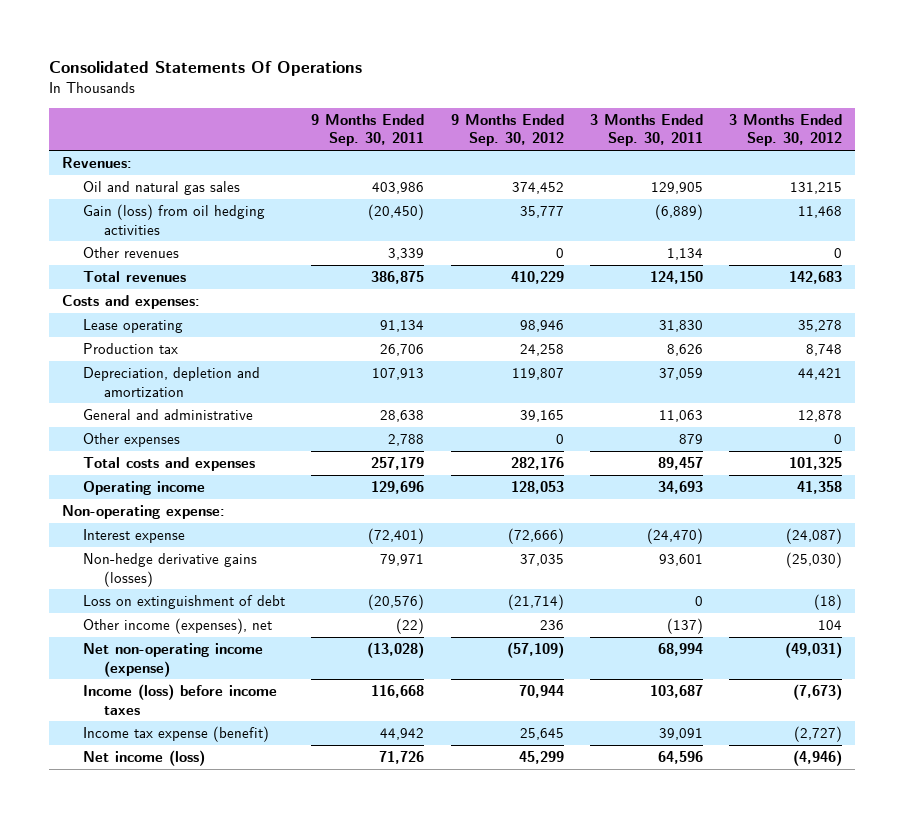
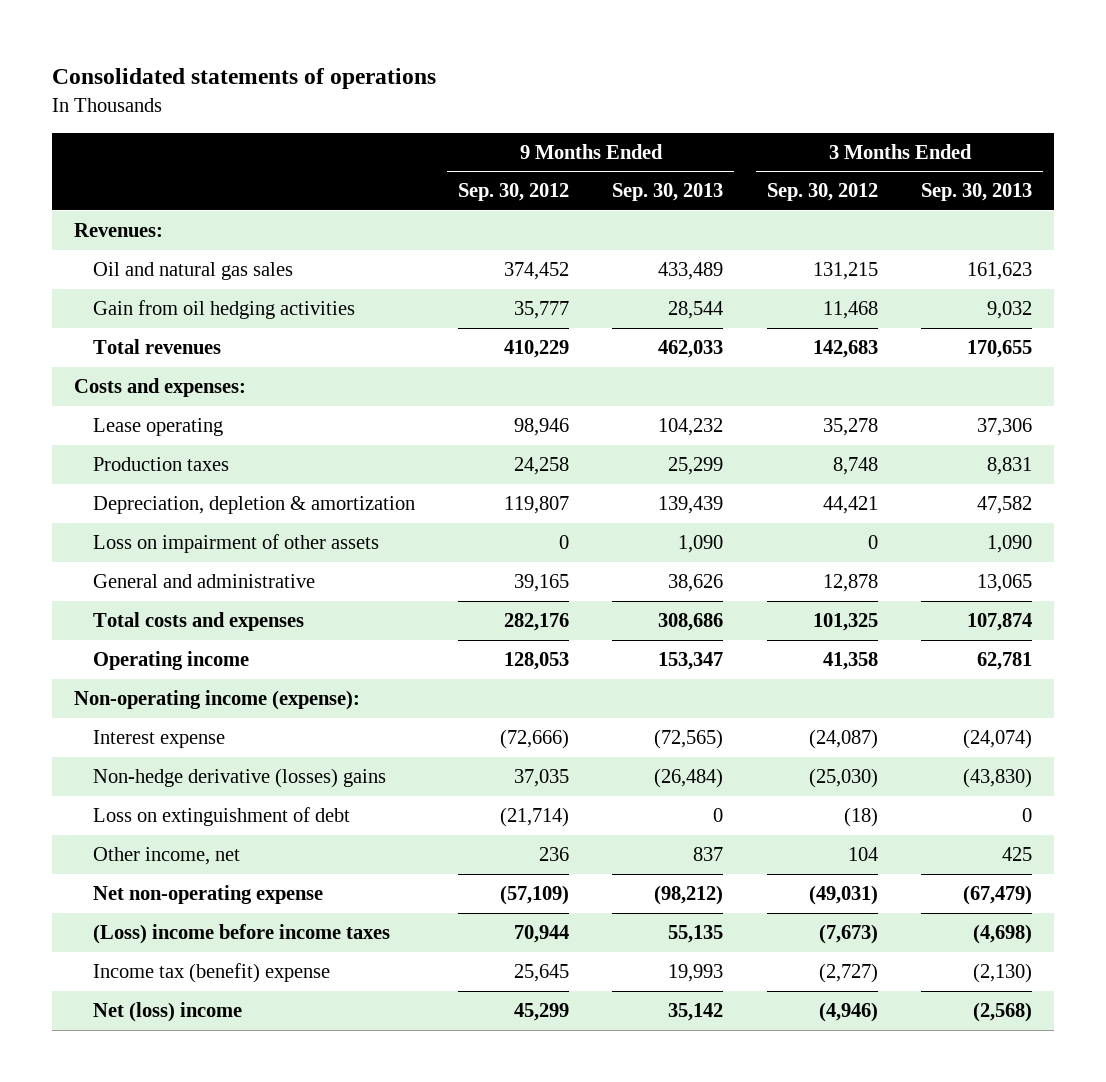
[49,60,363,76] Consolidated Statements Of Operations -> [52,68,437,90] Consolidated statements of operations
[311,114,425,147] 9 Months Ended Sep. 30, 2011 -> none
[589,114,703,147] 3 Months Ended Sep. 30, 2011 -> none
none -> [612,183,724,202] Sep. 30, 2013
none -> [921,183,1033,202] Sep. 30, 2013
[82,247,179,259] Other revenues -> none
[82,204,265,235] Gain (loss) from oil hedging activities -> [92,299,355,319] Gain from oil hedging activities
[82,343,178,355] Production tax -> [92,456,229,471] Production taxes
[82,367,260,397] Depreciation, depletion and amortization -> [92,495,415,514] Depreciation, depletion & amortization
none -> [92,533,379,553] Loss on impairment of other assets
[82,433,180,448] Other expenses -> none
[62,505,226,520] Non-operating expense: -> [73,689,360,710] Non-operating income (expense):
[82,553,257,587] Non-hedge derivative gains (losses) -> [92,767,386,788] Non-hedge derivative (losses) gains
[82,618,272,635] Other income (expenses), net -> [92,846,240,865] Other income, net
[82,643,263,677] Net non-operating income (expense) -> [92,884,323,904] Net non-operating expense
[82,684,277,715] Income (loss) before income taxes -> [92,923,390,944] (Loss) income before income taxes
[82,726,269,743] Income tax expense (benefit) -> [92,962,330,983] Income tax (benefit) expense
[82,750,205,767] Net income (loss) -> [92,1001,242,1022] Net (loss) income

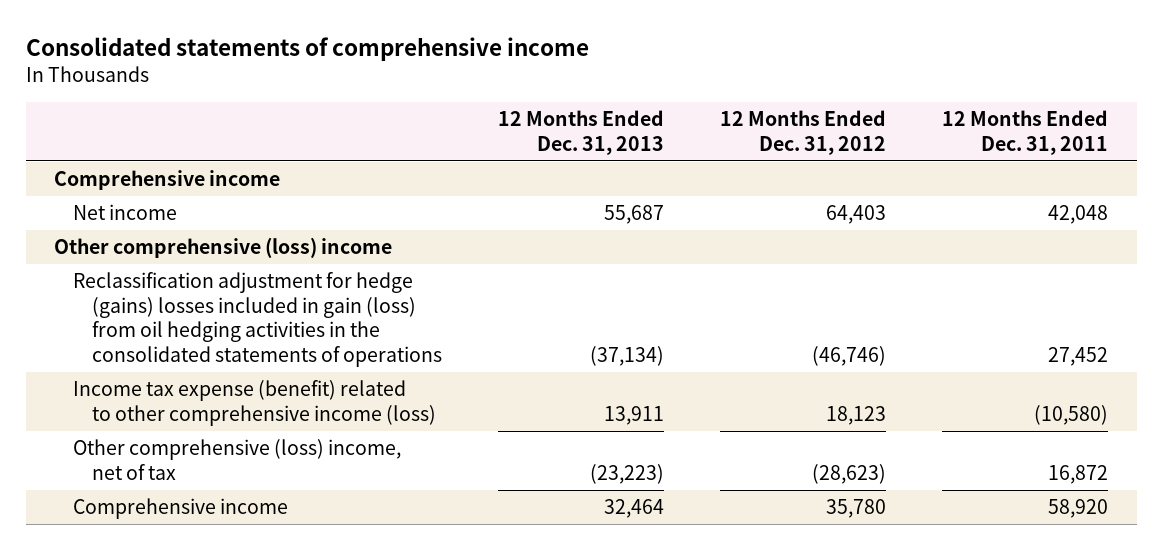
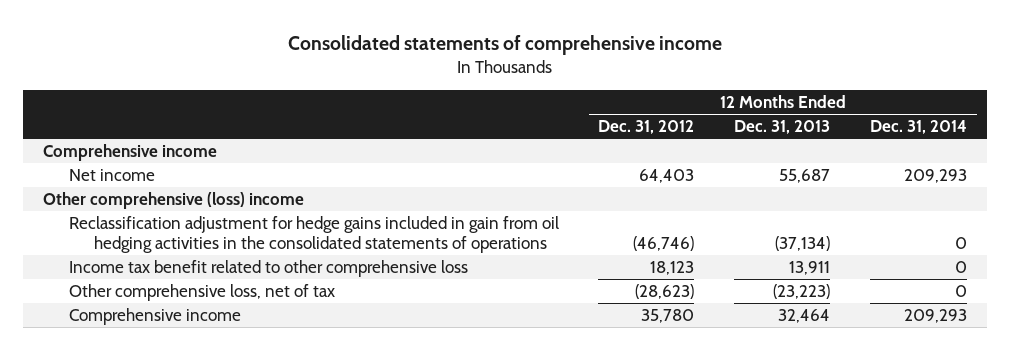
[942,110,1109,155] 12 Months Ended Dec. 31, 2011 -> none
none -> [870,120,968,135] Dec. 31, 2014
[72,272,442,367] Reclassification adjustment for hedge (gains) losses included in gain (loss) from oil hedging activities in the consolidated statements of operations -> [68,216,559,254] Reclassification adjustment for hedge gains included in gain from oil hedging activities in the consolidated statements of operations
[72,380,436,426] Income tax expense (benefit) related to other comprehensive income (loss) -> [68,260,468,278] Income tax benefit related to other comprehensive loss
[72,439,401,480] Other comprehensive (loss) income, net of tax -> [68,284,335,302] Other comprehensive loss, net of tax

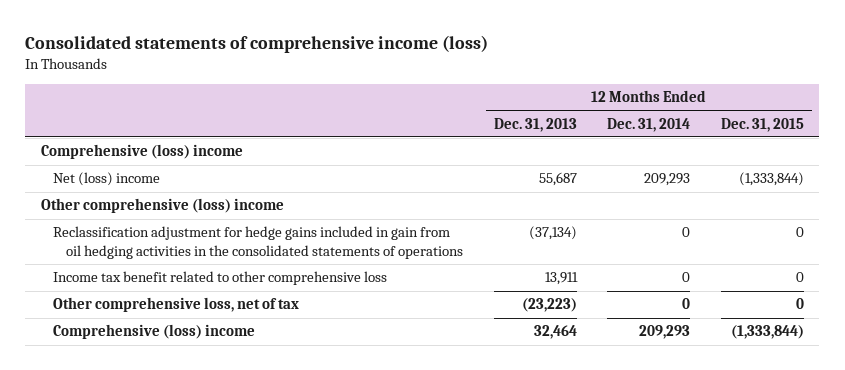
[288,34,723,55] Consolidated statements of comprehensive income -> [25,34,489,53] Consolidated statements of comprehensive income (loss)
[598,120,695,135] Dec. 31, 2012 -> none
none -> [720,117,804,132] Dec. 31, 2015
[43,144,218,162] Comprehensive income -> [40,144,243,160] Comprehensive (loss) income
[68,169,155,182] Net income -> [53,172,161,187] Net (loss) income
[68,308,241,326] Comprehensive income -> [53,324,256,340] Comprehensive (loss) income

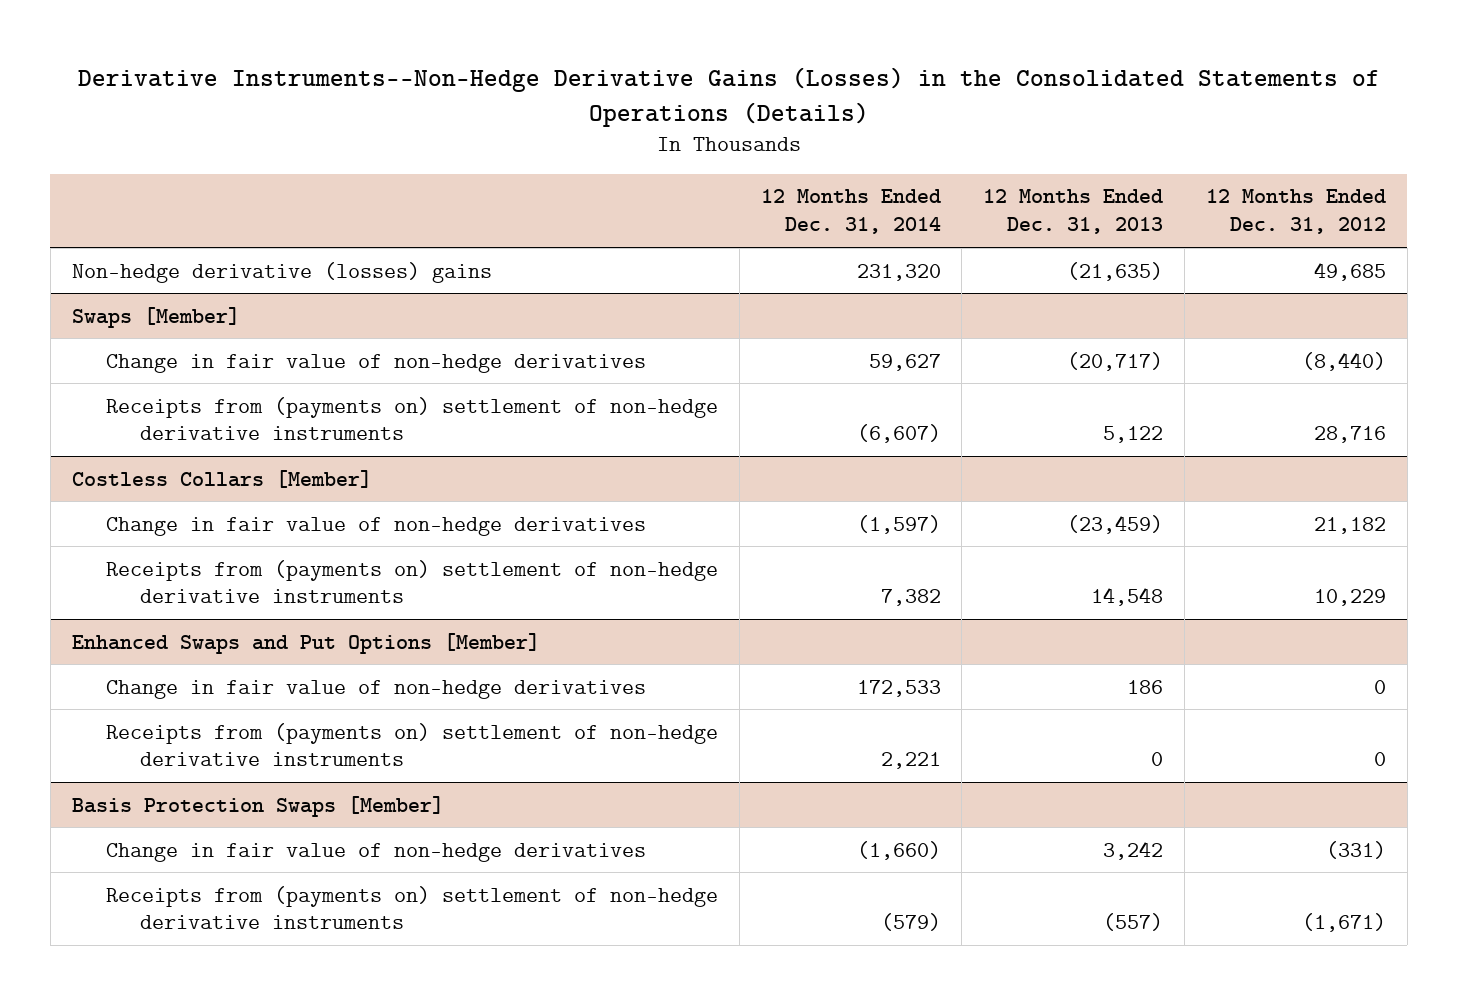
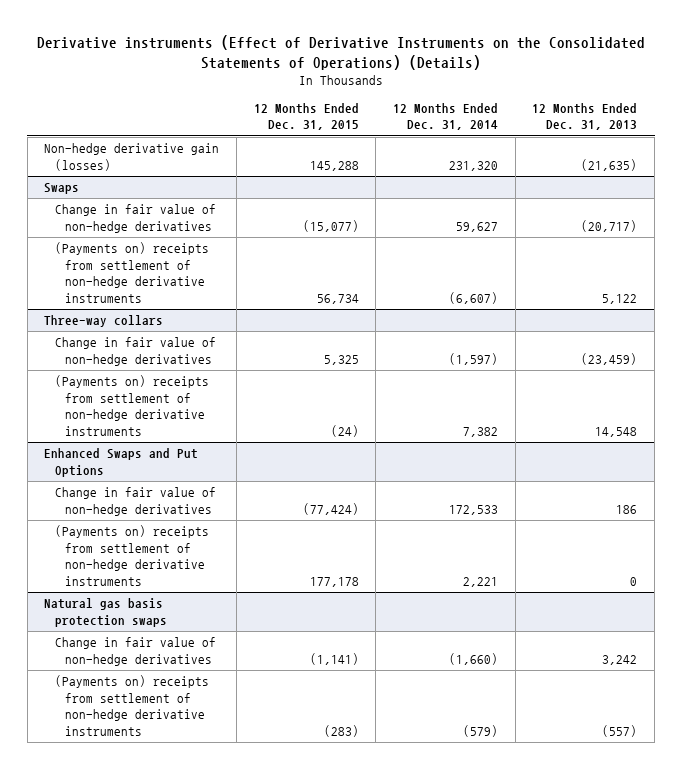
[77,66,1380,127] Derivative Instruments--Non-Hedge Derivative Gains (Losses) in the Consolidated Statements of Operations (Details) -> [36,35,645,70] Derivative instruments (Effect of Derivative Instruments on the Consolidated Statements of Operations) (Details)
[1205,189,1386,235] 12 Months Ended Dec. 31, 2012 -> none
none -> [253,103,359,131] 12 Months Ended Dec. 31, 2015
[71,261,492,283] Non-hedge derivative (losses) gains -> [44,143,220,171] Non-hedge derivative gain (losses)
[71,306,240,328] Swaps [Member] -> [44,183,80,195] Swaps
[105,396,718,441] Receipts from (payments on) settlement of non-hedge derivative instruments -> [54,242,209,303] (Payments on) receipts from settlement of non-hedge derivative instruments
[71,469,372,488] Costless Collars [Member] -> [44,315,164,328] Three-way collars
[105,559,718,604] Receipts from (payments on) settlement of non-hedge derivative instruments -> [54,375,209,436] (Payments on) receipts from settlement of non-hedge derivative instruments
[71,632,540,654] Enhanced Swaps and Put Options [Member] -> [44,448,199,477] Enhanced Swaps and Put Options
[105,722,718,767] Receipts from (payments on) settlement of non-hedge derivative instruments -> [54,525,209,586] (Payments on) receipts from settlement of non-hedge derivative instruments
[71,795,444,817] Basis Protection Swaps [Member] -> [44,598,167,627] Natural gas basis protection swaps
[105,885,718,930] Receipts from (payments on) settlement of non-hedge derivative instruments -> [54,675,209,736] (Payments on) receipts from settlement of non-hedge derivative instruments

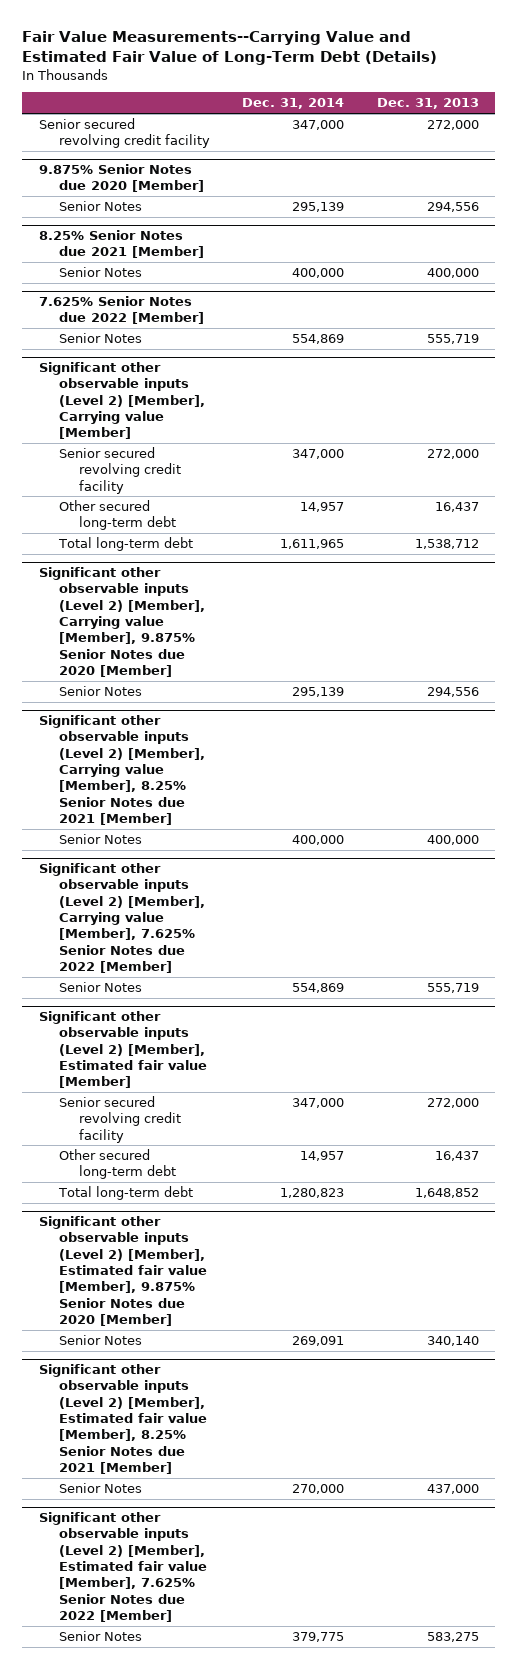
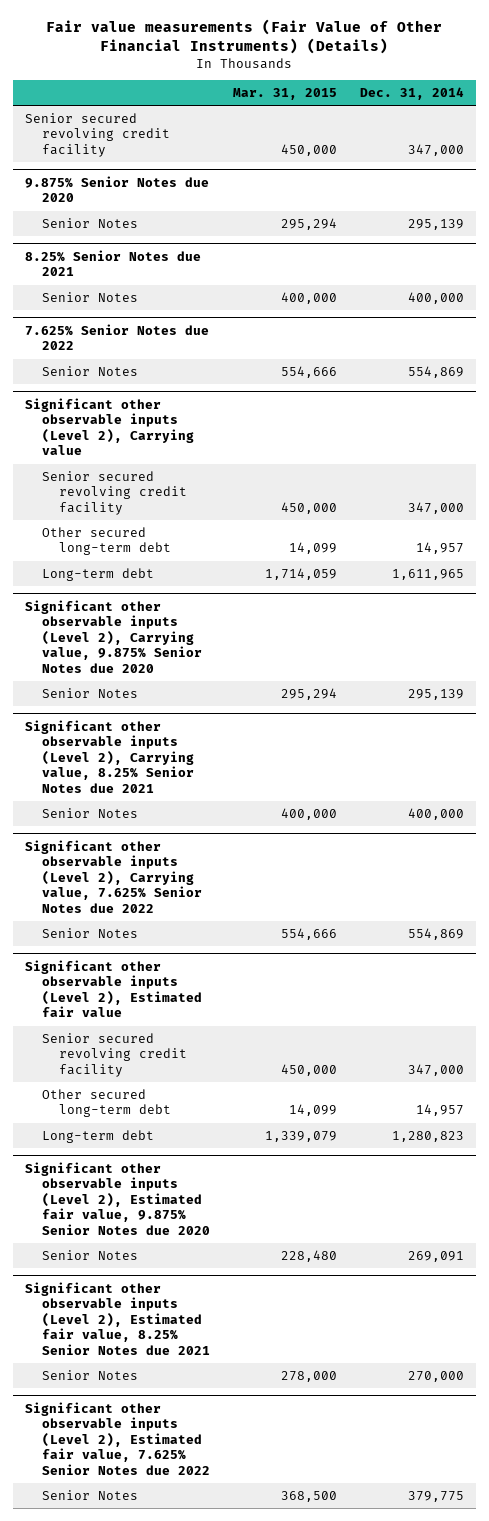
[22,31,438,66] Fair Value Measurements--Carrying Value and Estimated Fair Value of Long-Term Debt (Details) -> [46,18,443,55] Fair value measurements (Fair Value of Other Financial Instruments) (Details)
[376,98,479,110] Dec. 31, 2013 -> none
none -> [232,87,337,100] Mar. 31, 2015
[38,164,204,193] 9.875% Senior Notes due 2020 [Member] -> [24,175,209,203] 9.875% Senior Notes due 2020
[38,230,204,259] 8.25% Senior Notes due 2021 [Member] -> [24,249,201,277] 8.25% Senior Notes due 2021
[38,296,204,325] 7.625% Senior Notes due 2022 [Member] -> [24,323,209,351] 7.625% Senior Notes due 2022
[38,362,205,440] Significant other observable inputs (Level 2) [Member], Carrying value [Member] -> [24,397,194,456] Significant other observable inputs (Level 2), Carrying value
[57,537,193,552] Total long-term debt -> [41,567,154,581] Long-term debt
[38,567,205,678] Significant other observable inputs (Level 2) [Member], Carrying value [Member], 9.875% Senior Notes due 2020 [Member] -> [24,599,202,673] Significant other observable inputs (Level 2), Carrying value, 9.875% Senior Notes due 2020
[38,715,205,826] Significant other observable inputs (Level 2) [Member], Carrying value [Member], 8.25% Senior Notes due 2021 [Member] -> [24,719,194,793] Significant other observable inputs (Level 2), Carrying value, 8.25% Senior Notes due 2021
[38,863,205,974] Significant other observable inputs (Level 2) [Member], Carrying value [Member], 7.625% Senior Notes due 2022 [Member] -> [24,839,202,913] Significant other observable inputs (Level 2), Carrying value, 7.625% Senior Notes due 2022
[38,1011,207,1089] Significant other observable inputs (Level 2) [Member], Estimated fair value [Member] -> [24,959,202,1018] Significant other observable inputs (Level 2), Estimated fair value
[57,1186,193,1201] Total long-term debt -> [41,1129,154,1143] Long-term debt
[38,1216,207,1327] Significant other observable inputs (Level 2) [Member], Estimated fair value [Member], 9.875% Senior Notes due 2020 [Member] -> [24,1161,210,1235] Significant other observable inputs (Level 2), Estimated fair value, 9.875% Senior Notes due 2020
[38,1364,207,1475] Significant other observable inputs (Level 2) [Member], Estimated fair value [Member], 8.25% Senior Notes due 2021 [Member] -> [24,1281,210,1355] Significant other observable inputs (Level 2), Estimated fair value, 8.25% Senior Notes due 2021
[38,1512,207,1623] Significant other observable inputs (Level 2) [Member], Estimated fair value [Member], 7.625% Senior Notes due 2022 [Member] -> [24,1401,210,1475] Significant other observable inputs (Level 2), Estimated fair value, 7.625% Senior Notes due 2022

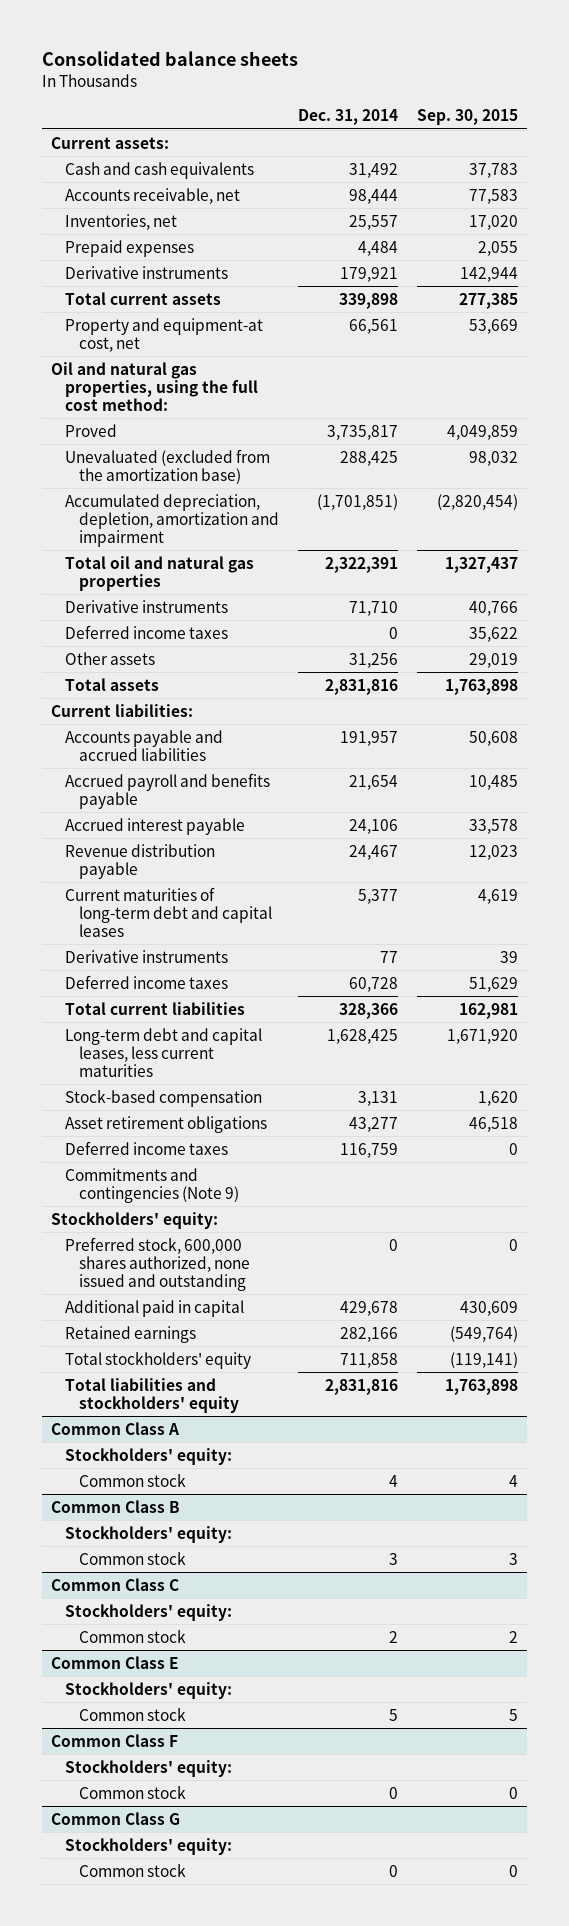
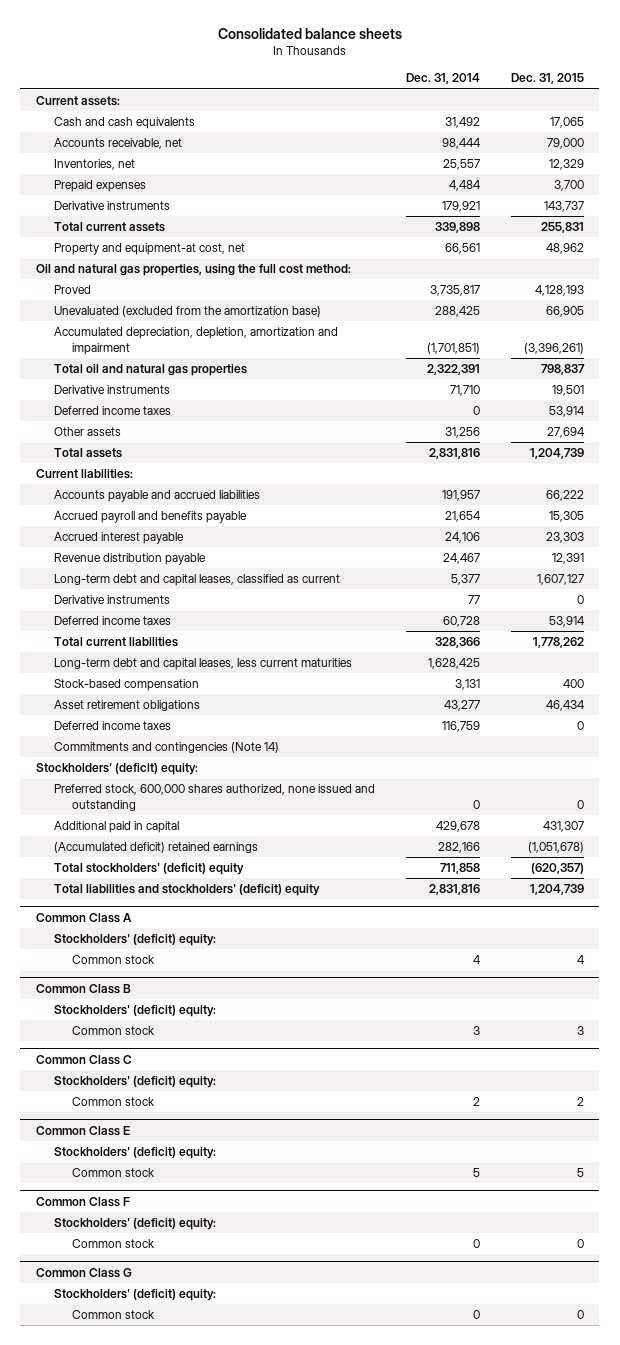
[417,109,519,126] Sep. 30, 2015 -> none
none -> [510,73,584,85] Dec. 31, 2015
[65,886,273,938] Current maturities of long-term debt and capital leases -> [54,574,341,587] Long-term debt and capital leases, classified as current
[65,1167,240,1203] Commitments and contingencies (Note 9) -> [54,742,280,754] Commitments and contingencies (Note 14)
[51,1211,219,1229] Stockholders' equity: -> [35,763,198,776] Stockholders' (deficit) equity:
[65,1325,197,1343] Retained earnings -> [54,842,259,854] (Accumulated deficit) retained earnings
[65,1351,252,1369] Total stockholders' equity -> [54,863,245,876] Total stockholders' (deficit) equity
[65,1377,240,1413] Total liabilities and stockholders' equity -> [54,884,321,897] Total liabilities and stockholders' (deficit) equity
[65,1447,233,1465] Stockholders' equity: -> [54,934,217,947] Stockholders' (deficit) equity:
[65,1525,233,1543] Stockholders' equity: -> [54,1005,217,1018] Stockholders' (deficit) equity:
[65,1603,233,1621] Stockholders' equity: -> [54,1076,217,1089] Stockholders' (deficit) equity:
[65,1681,233,1699] Stockholders' equity: -> [54,1147,217,1160] Stockholders' (deficit) equity:
[65,1759,233,1777] Stockholders' equity: -> [54,1218,217,1231] Stockholders' (deficit) equity:
[65,1837,233,1855] Stockholders' equity: -> [54,1289,217,1302] Stockholders' (deficit) equity:

